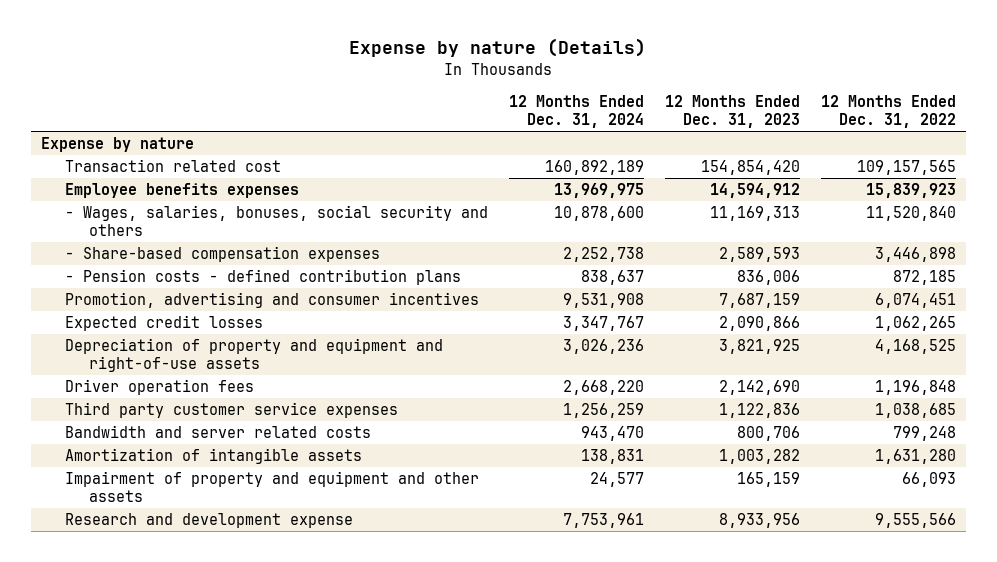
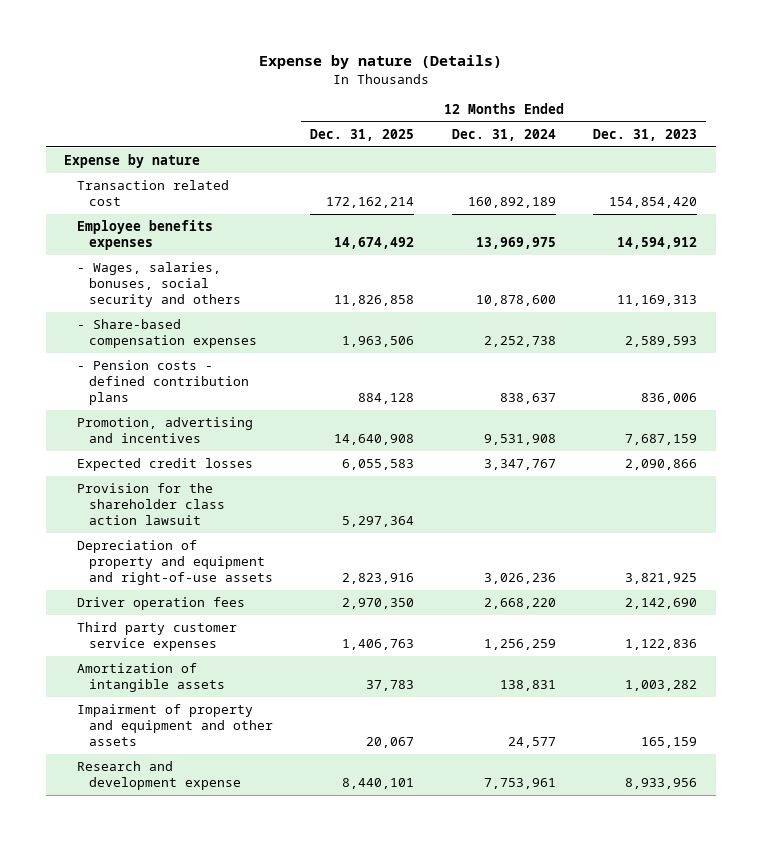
[820,94,956,129] 12 Months Ended Dec. 31, 2022 -> none
none -> [310,129,415,142] Dec. 31, 2025
[65,291,480,308] Promotion, advertising and consumer incentives -> [76,417,253,444] Promotion, advertising and incentives
none -> [76,483,226,526] Provision for the shareholder class action lawsuit
[65,424,372,438] Bandwidth and server related costs -> none

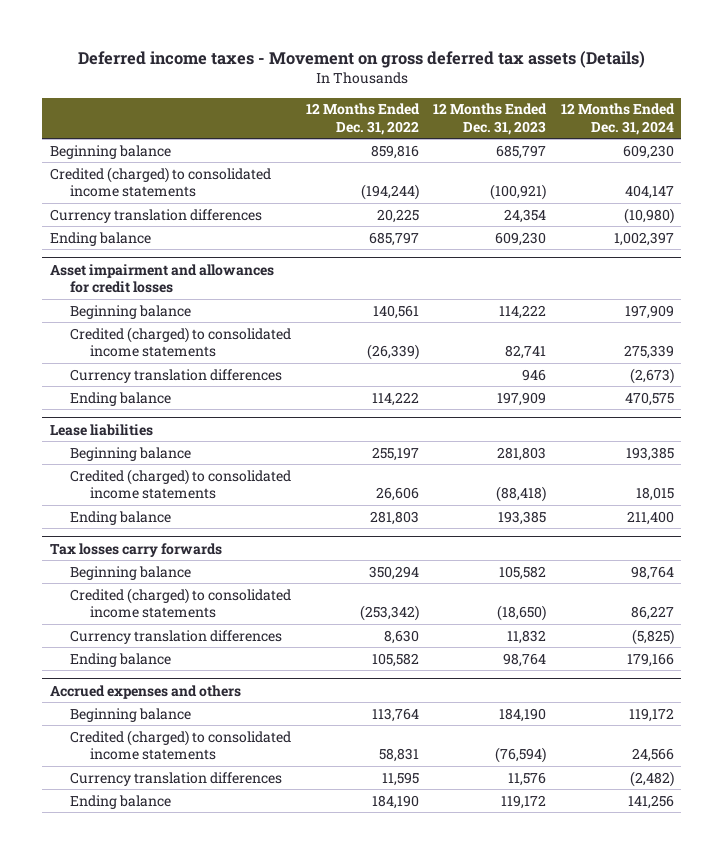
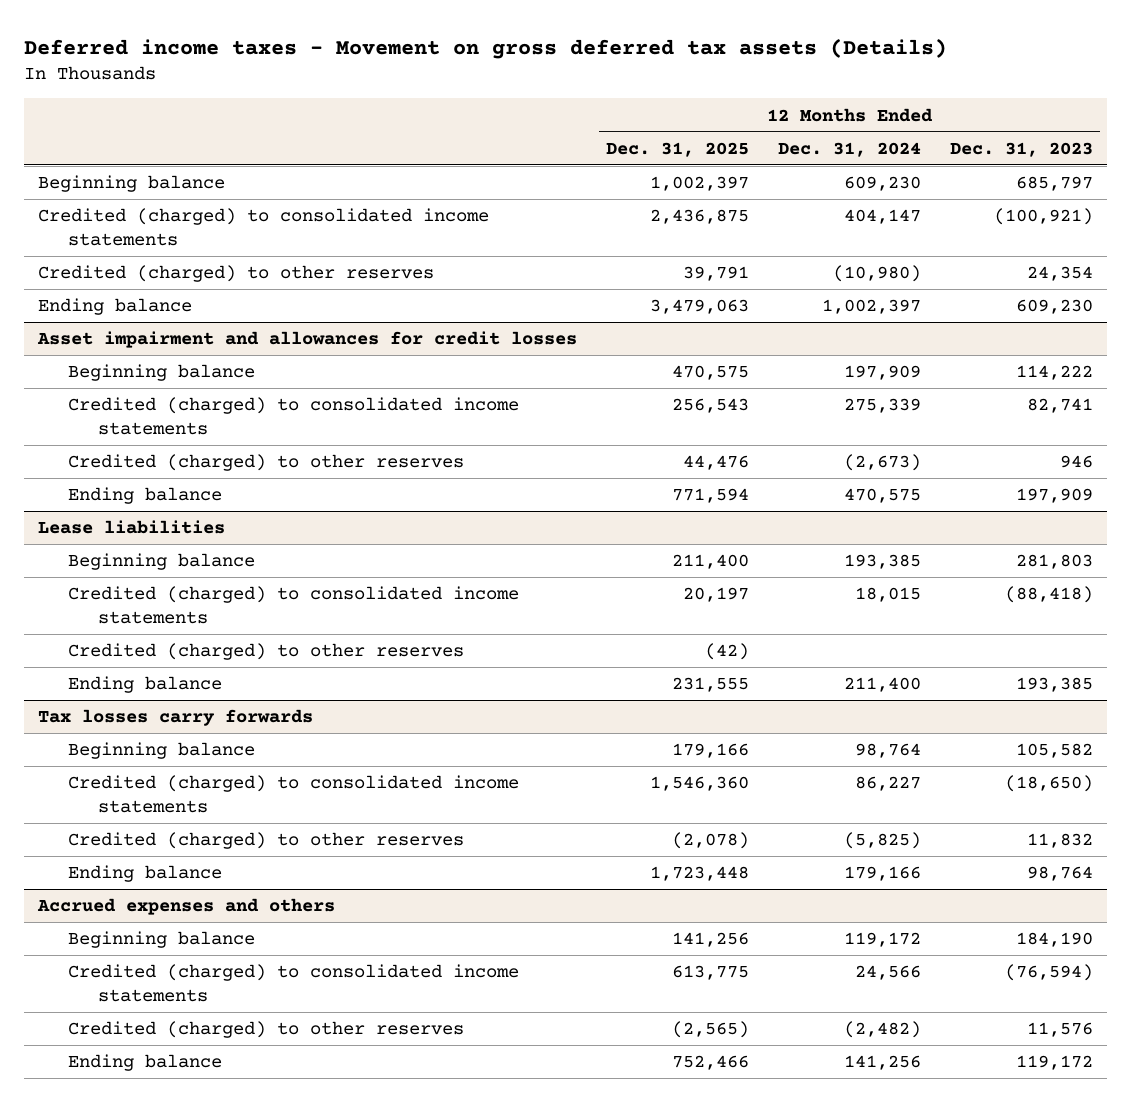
[305,103,420,135] 12 Months Ended Dec. 31, 2022 -> none
none -> [606,141,750,157] Dec. 31, 2025
[49,208,262,223] Currency translation differences -> [38,265,435,283] Credited (charged) to other reserves
[69,368,282,383] Currency translation differences -> [67,454,464,472] Credited (charged) to other reserves
none -> [67,643,464,661] Credited (charged) to other reserves
[69,629,282,644] Currency translation differences -> [67,832,464,850] Credited (charged) to other reserves
[69,771,282,786] Currency translation differences -> [67,1021,464,1039] Credited (charged) to other reserves

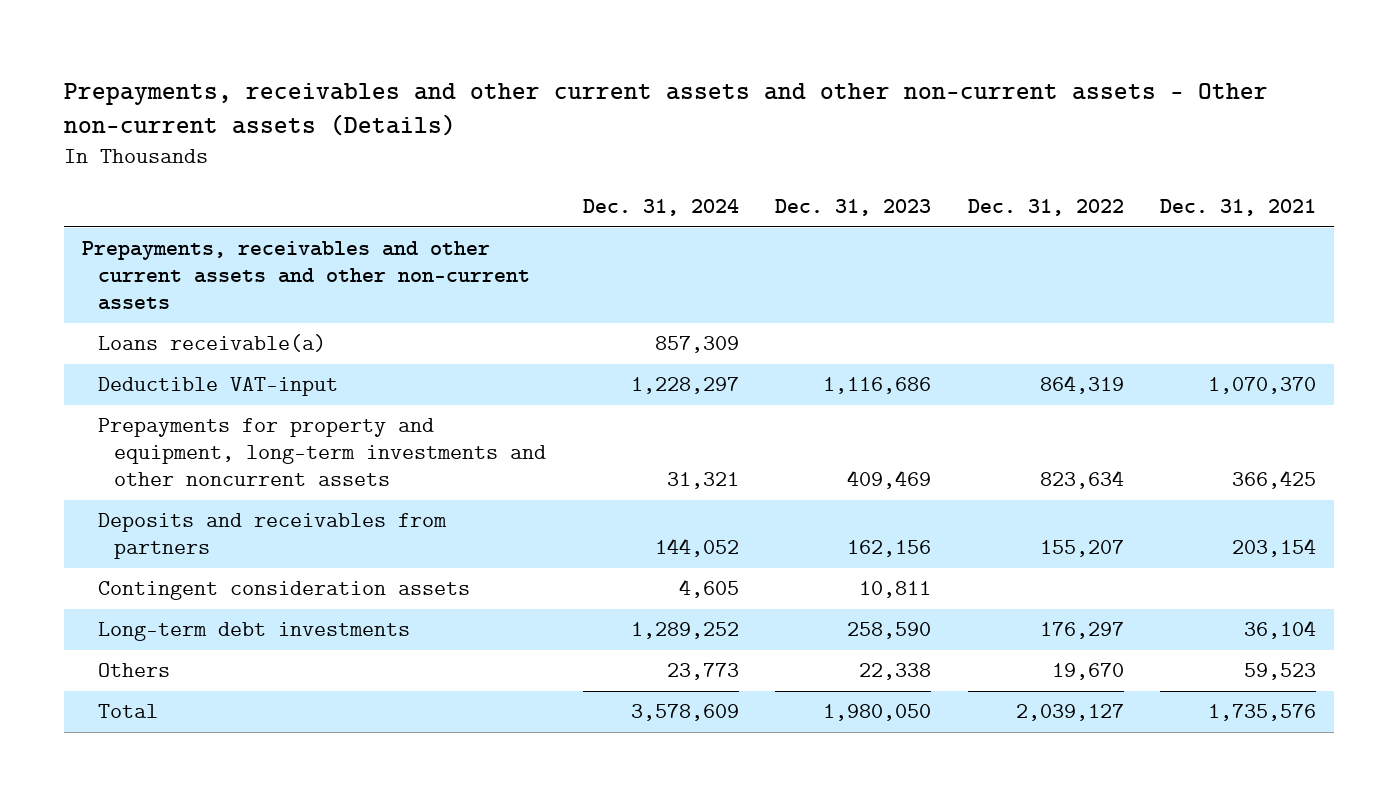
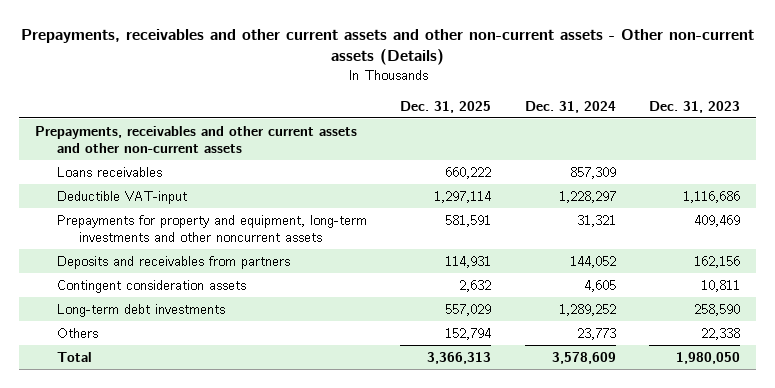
[967,199,1124,217] Dec. 31, 2022 -> none
[1160,199,1317,217] Dec. 31, 2021 -> none
none -> [400,100,492,113] Dec. 31, 2025
[98,334,327,353] Loans receivable(a) -> [56,166,162,177] Loans receivables

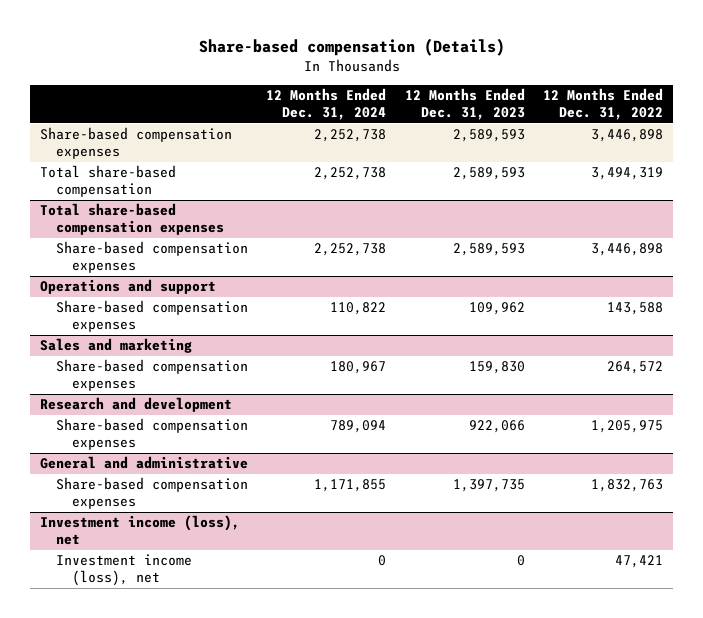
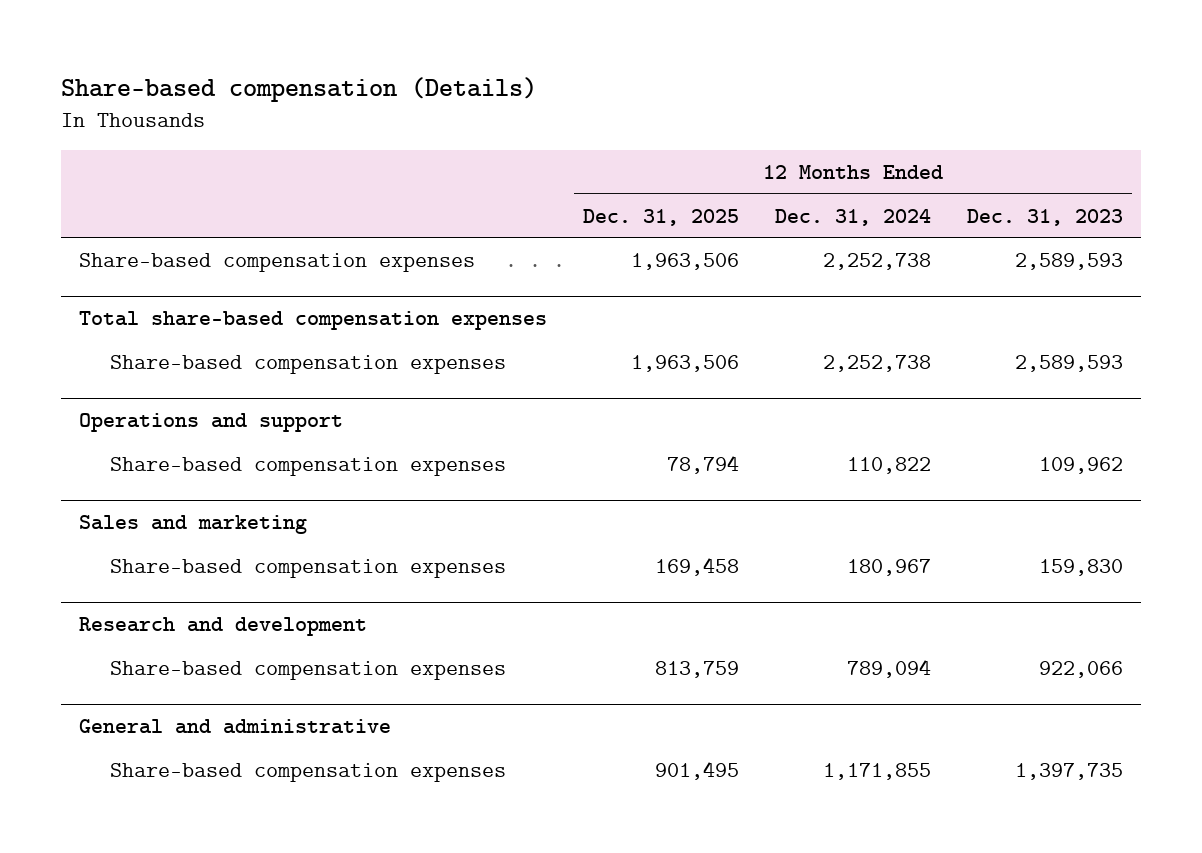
[543,88,664,121] 12 Months Ended Dec. 31, 2022 -> none
none -> [582,208,739,226] Dec. 31, 2025
[39,165,176,198] Total share-based compensation -> none
[39,515,240,546] Investment income (loss), net -> none
[55,554,192,587] Investment income (loss), net -> none

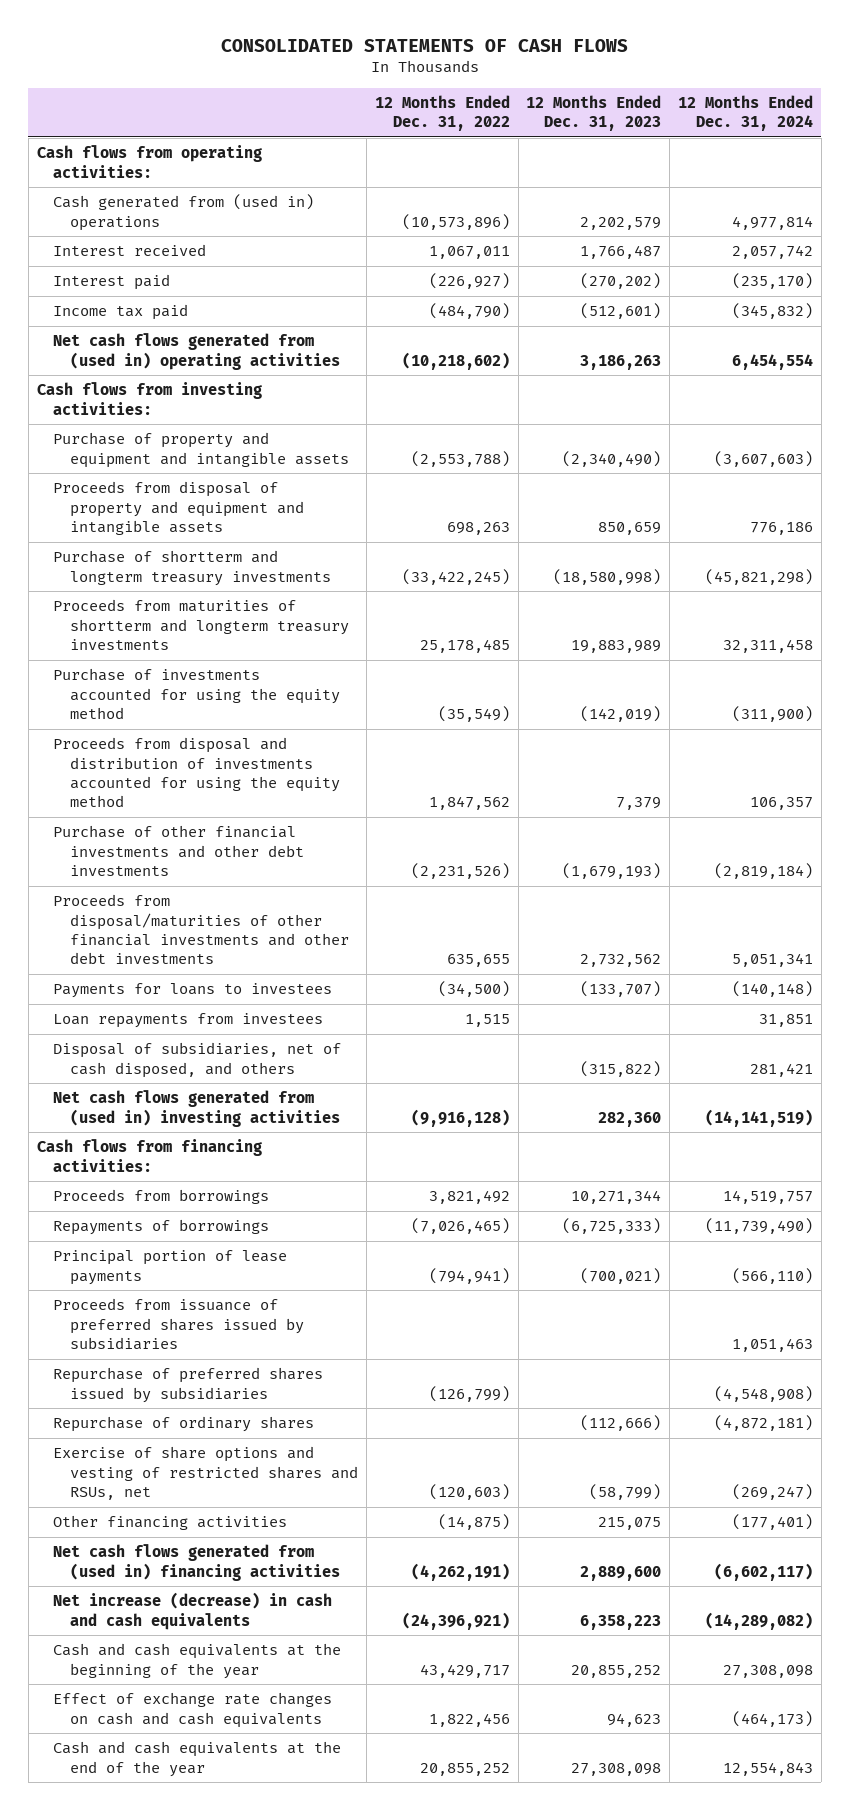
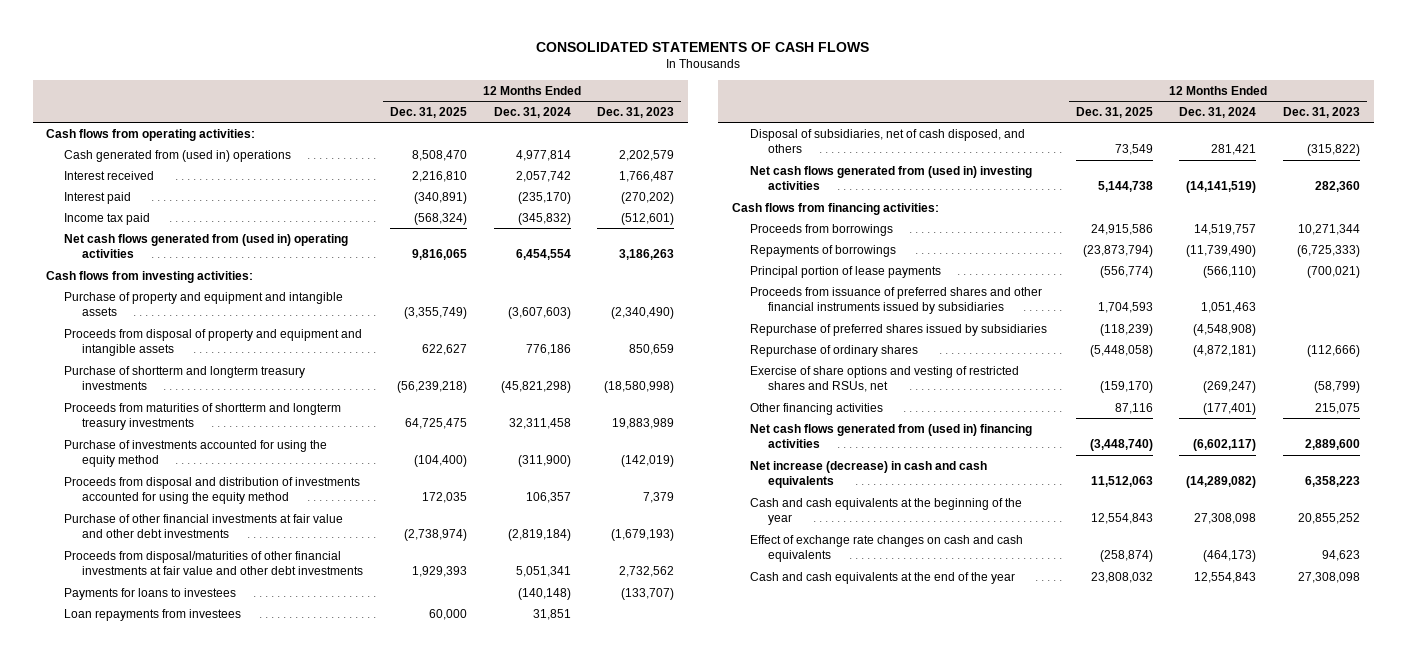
[374,94,510,132] 12 Months Ended Dec. 31, 2022 -> none
none -> [389,107,467,119] Dec. 31, 2025
[53,825,305,877] Purchase of other financial investments and other debt investments -> [63,513,343,539] Purchase of other financial investments at fair value and other debt investments
[53,894,350,965] Proceeds from disposal/maturities of other financial investments and other debt investments -> [63,550,364,576] Proceeds from disposal/maturities of other financial investments at fair value and other debt investments
[53,1298,305,1351] Proceeds from issuance of preferred shares issued by subsidiaries -> [749,286,1042,315] Proceeds from issuance of preferred shares and other financial instruments issued by subsidiaries

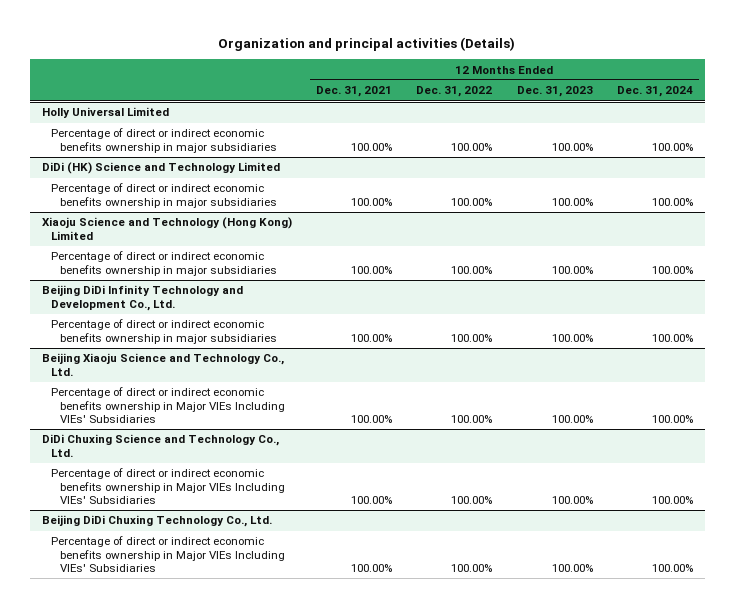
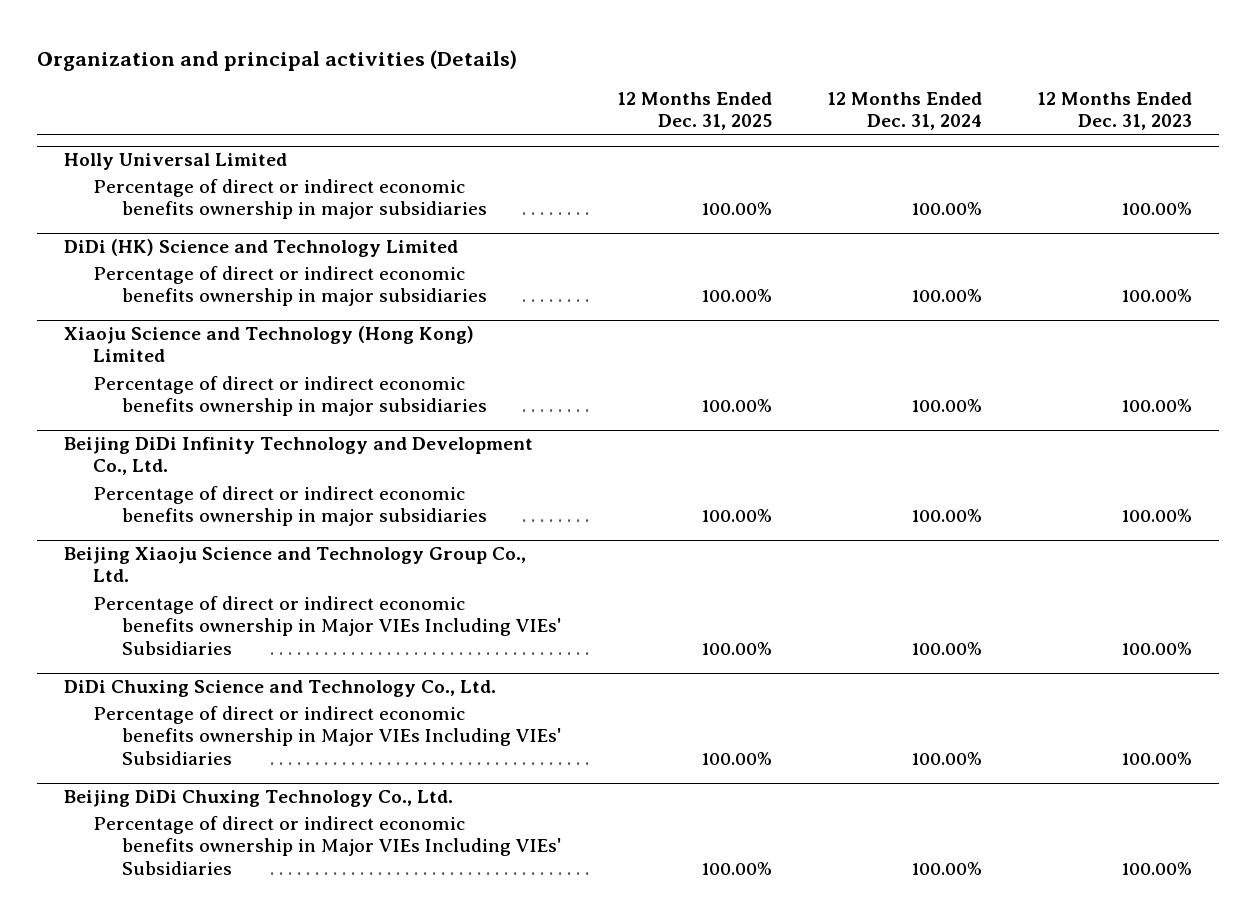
[316,86,393,98] Dec. 31, 2021 -> none
[416,86,493,98] Dec. 31, 2022 -> none
none -> [616,91,772,131] 12 Months Ended Dec. 31, 2025
[41,353,284,376] Beijing Xiaoju Science and Technology Co., Ltd. -> [64,547,527,583] Beijing Xiaoju Science and Technology Group Co., Ltd.

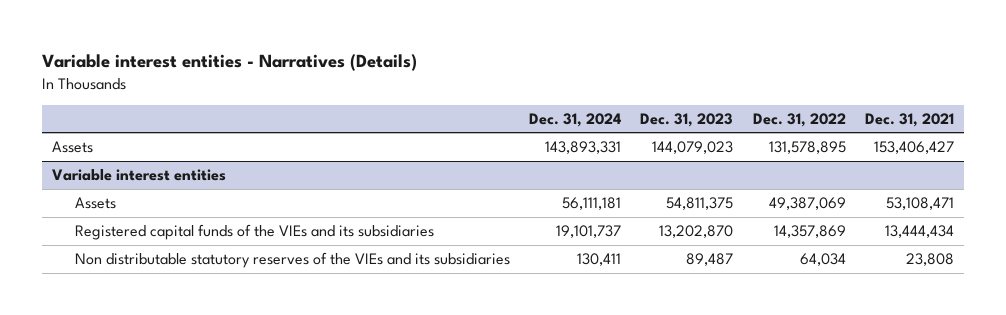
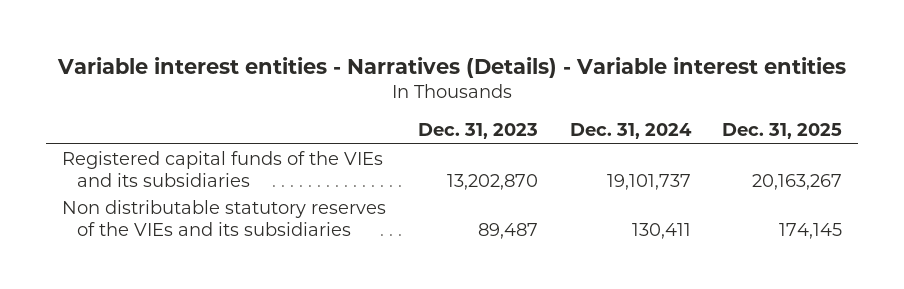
[42,53,418,71] Variable interest entities - Narratives (Details) -> [57,57,847,79] Variable interest entities - Narratives (Details) - Variable interest entities
[752,112,846,127] Dec. 31, 2022 -> none
[864,112,954,127] Dec. 31, 2021 -> none
none -> [722,123,843,140] Dec. 31, 2025
[51,141,93,154] Assets -> none
[51,169,226,182] Variable interest entities -> none
[74,197,116,210] Assets -> none

